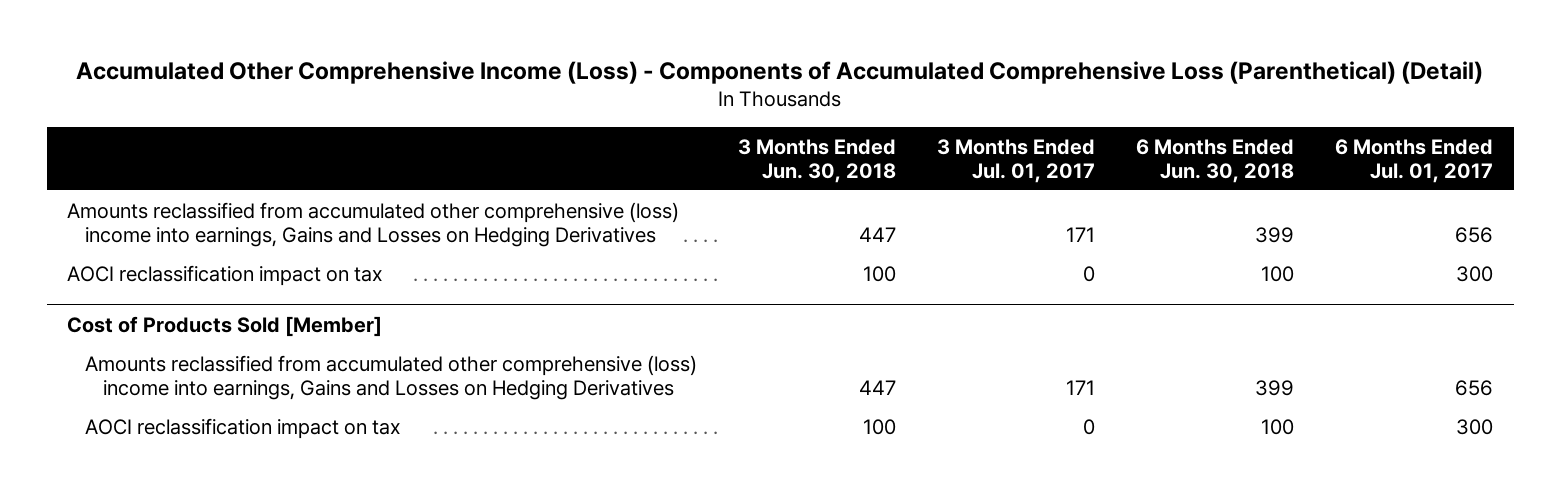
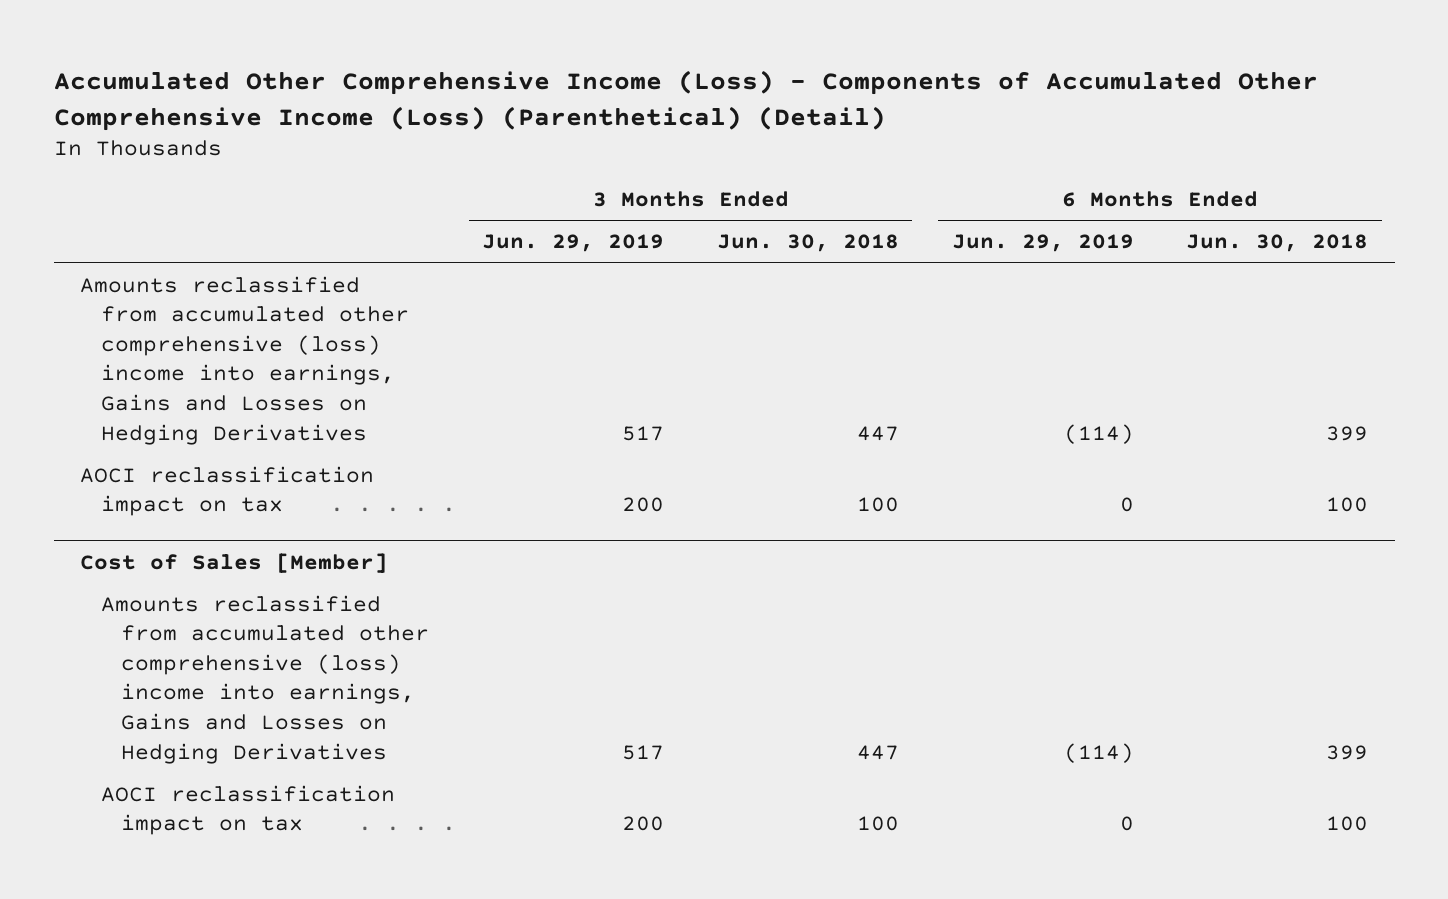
[76,60,1484,84] Accumulated Other Comprehensive Income (Loss) - Components of Accumulated Comprehensive Loss (Parenthetical) (Detail) -> [53,70,1318,131] Accumulated Other Comprehensive Income (Loss) - Components of Accumulated Other Comprehensive Income (Loss) (Parenthetical) (Detail)
[937,138,1096,183] 3 Months Ended Jul. 01, 2017 -> none
[1335,138,1494,183] 6 Months Ended Jul. 01, 2017 -> none
none -> [482,234,665,253] Jun. 29, 2019
none -> [951,234,1134,253] Jun. 29, 2019
[67,315,383,337] Cost of Products Sold [Member] -> [80,552,389,573] Cost of Sales [Member]

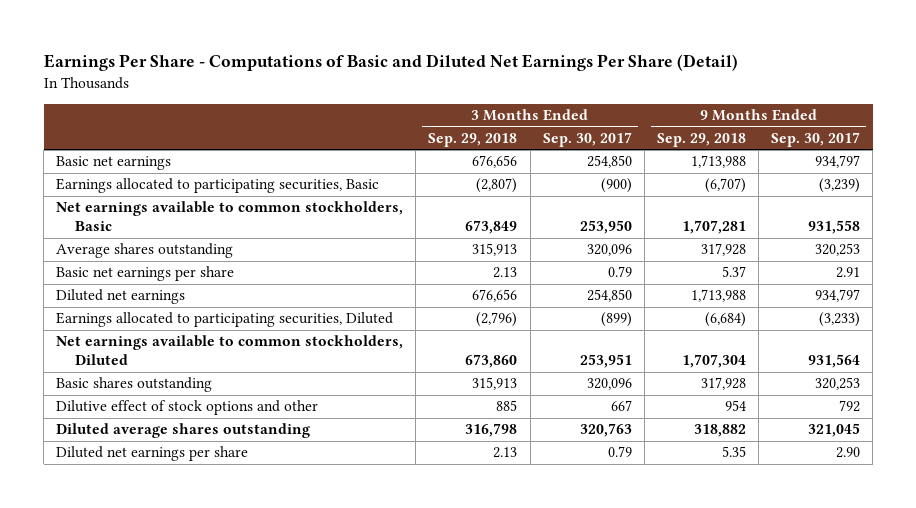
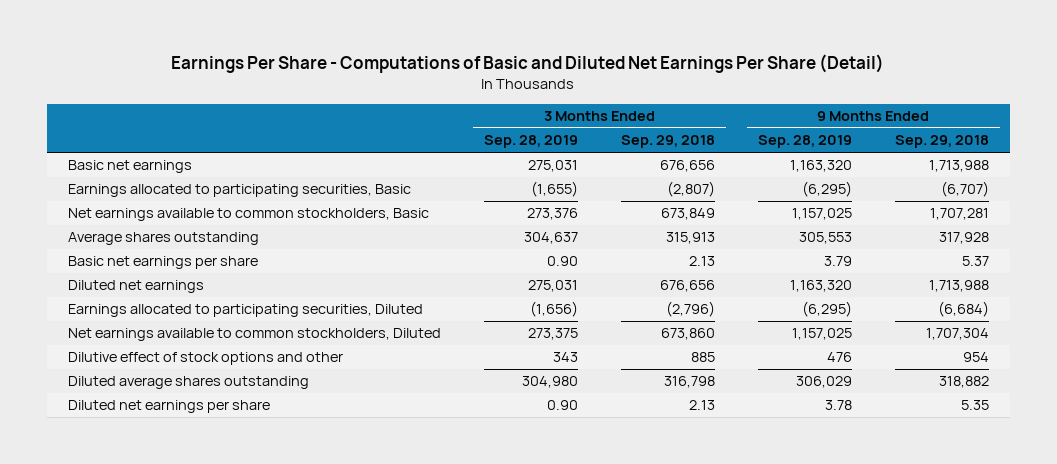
[542,131,632,147] Sep. 30, 2017 -> none
[771,131,861,147] Sep. 30, 2017 -> none
none -> [484,135,579,149] Sep. 28, 2019
none -> [757,135,852,149] Sep. 28, 2019
[56,377,213,393] Basic shares outstanding -> none

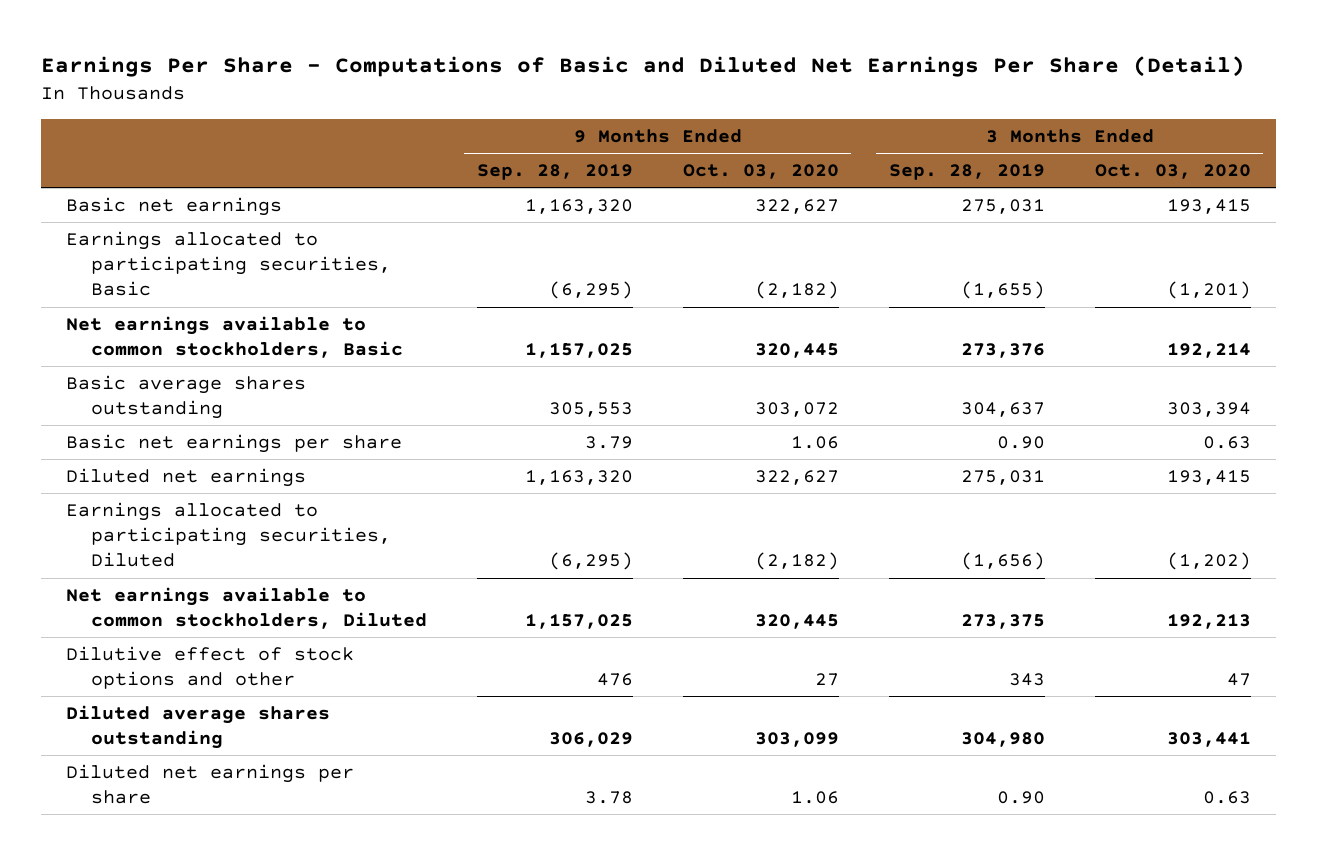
[620,135,715,149] Sep. 29, 2018 -> none
[894,135,989,149] Sep. 29, 2018 -> none
none -> [682,164,839,180] Oct. 03, 2020
none -> [1094,164,1251,180] Oct. 03, 2020
[68,232,260,246] Average shares outstanding -> [66,374,307,420] Basic average shares outstanding

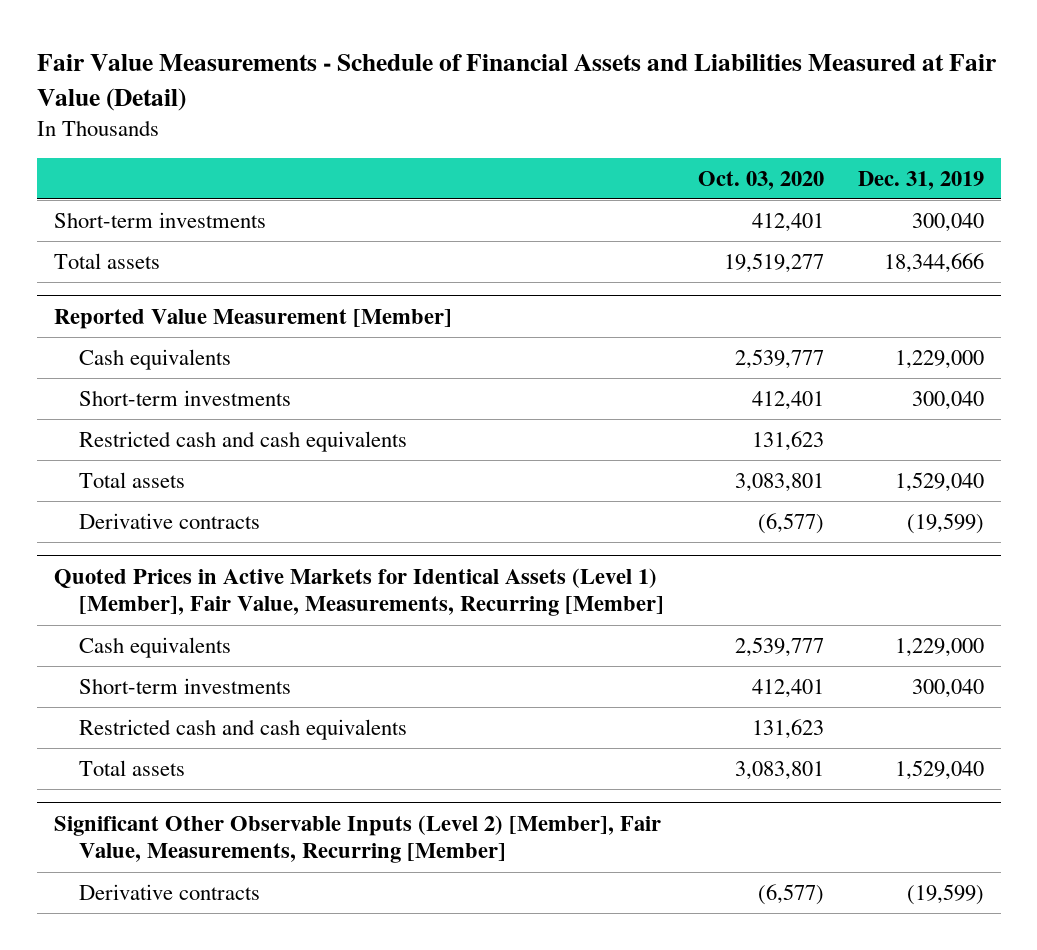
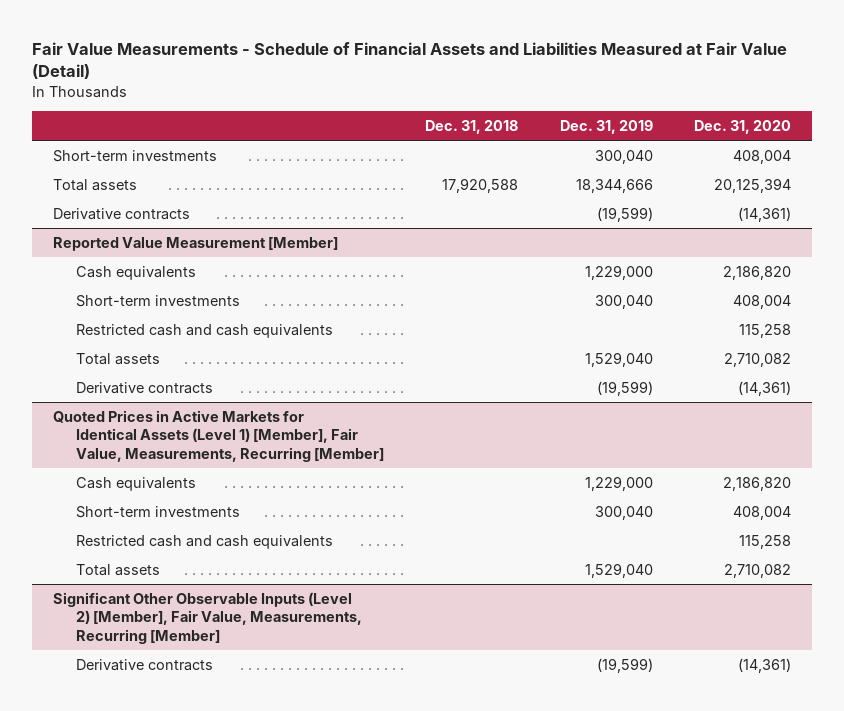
[697,170,824,190] Oct. 03, 2020 -> none
none -> [425,120,519,135] Dec. 31, 2018
none -> [694,120,792,135] Dec. 31, 2020
none -> [52,207,190,220] Derivative contracts

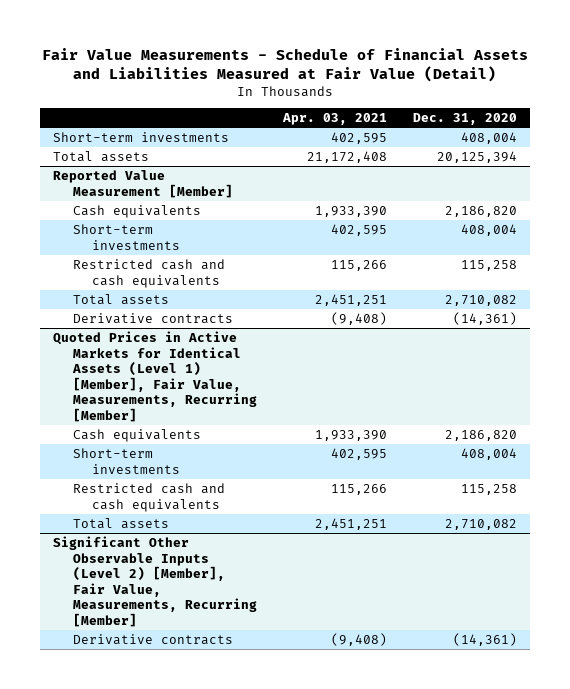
[425,120,519,135] Dec. 31, 2018 -> none
[559,120,653,135] Dec. 31, 2019 -> none
none -> [281,113,387,126] Apr. 03, 2021
[52,207,190,220] Derivative contracts -> none

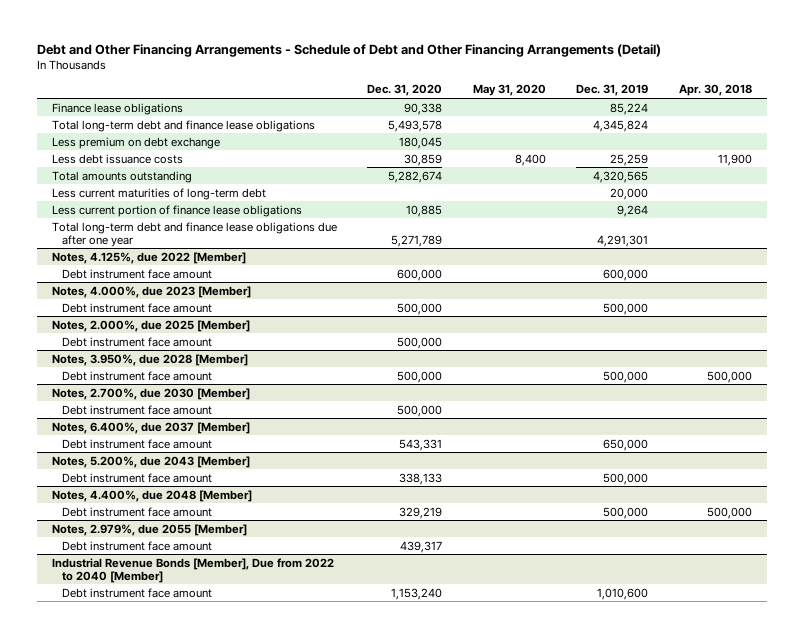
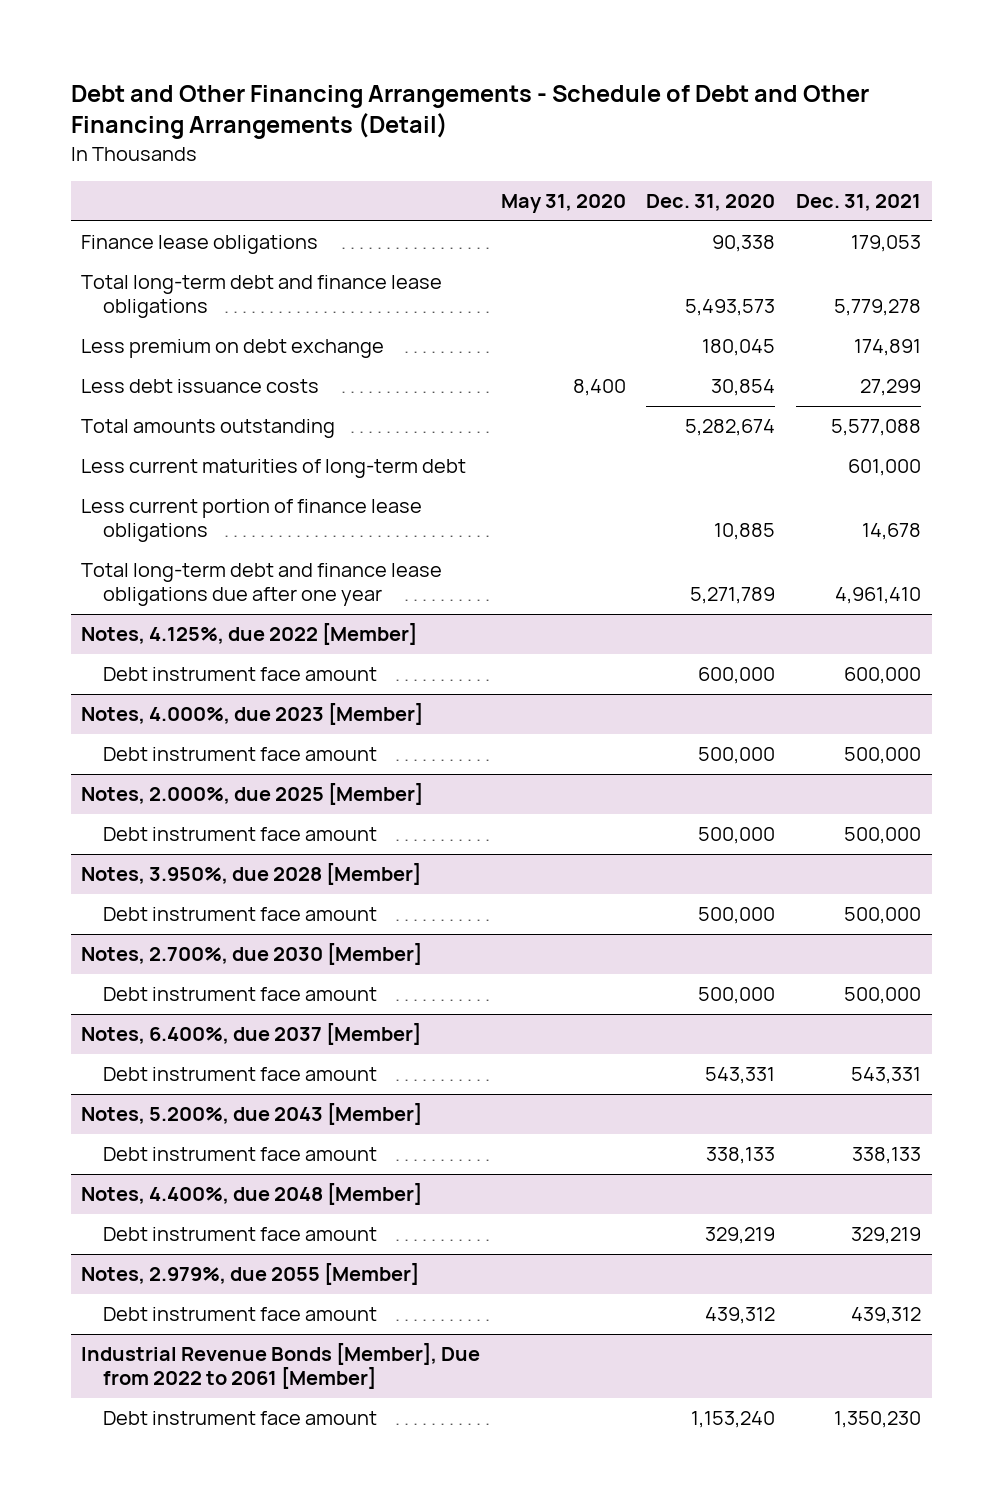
[576,84,649,97] Dec. 31, 2019 -> none
[678,84,752,97] Apr. 30, 2018 -> none
none -> [796,194,922,212] Dec. 31, 2021
[388,119,443,132] 5,493,578 -> [685,299,776,317] 5,493,573
[404,153,443,166] 30,859 -> [711,379,776,397] 30,854
[400,540,443,553] 439,317 -> [705,1307,776,1325] 439,312
[51,557,334,583] Industrial Revenue Bonds [Member], Due from 2022 to 2040 [Member] -> [80,1343,480,1390] Industrial Revenue Bonds [Member], Due from 2022 to 2061 [Member]

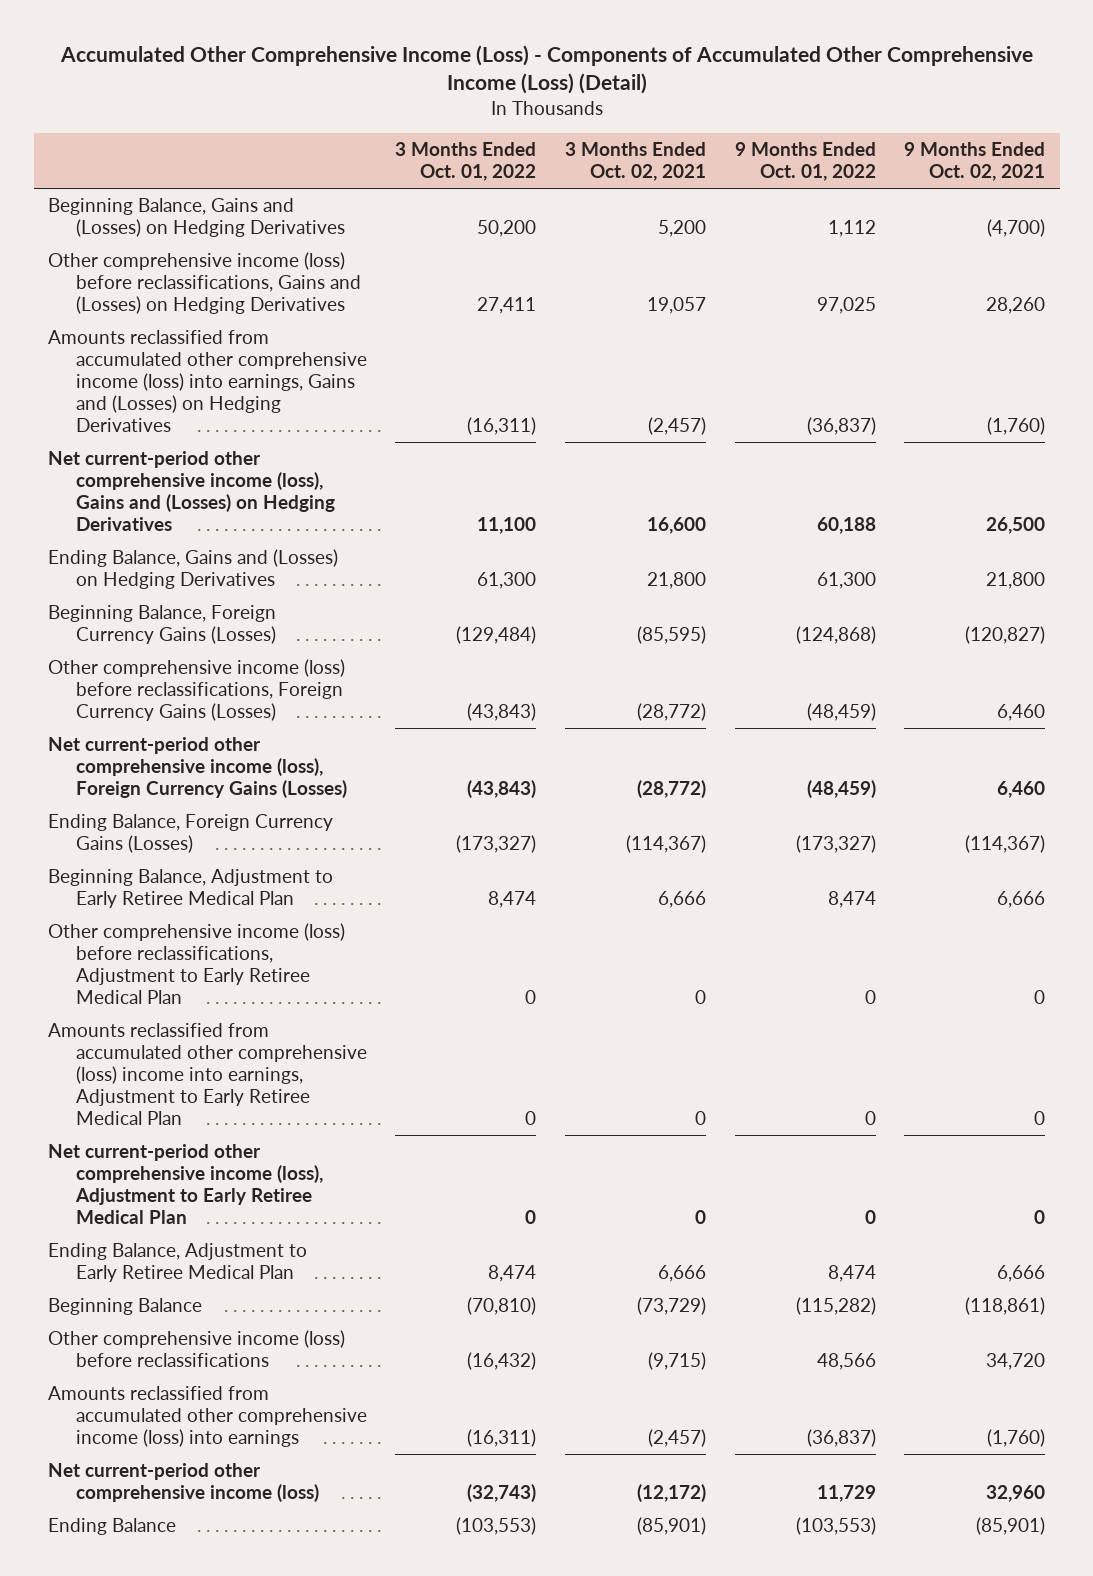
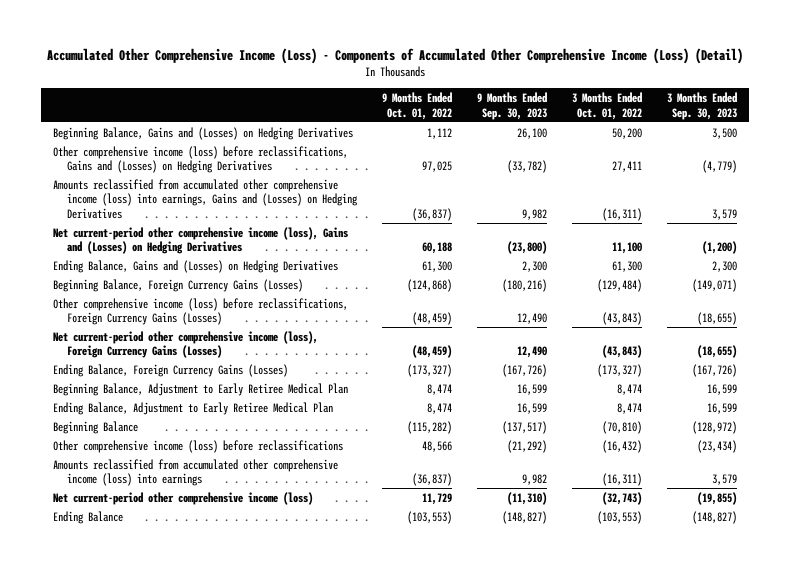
[564,142,706,182] 3 Months Ended Oct. 02, 2021 -> none
[904,142,1046,182] 9 Months Ended Oct. 02, 2021 -> none
none -> [476,91,547,120] 9 Months Ended Sep. 30, 2023
none -> [666,91,737,120] 3 Months Ended Sep. 30, 2023
[47,923,345,1004] Other comprehensive income (loss) before reclassifications, Adjustment to Early Retiree Medical Plan -> none
[47,1023,367,1125] Amounts reclassified from accumulated other comprehensive (loss) income into earnings, Adjustment to Early Retiree Medical Plan -> none
[47,1144,323,1224] Net current-period other comprehensive income (loss), Adjustment to Early Retiree Medical Plan -> none

